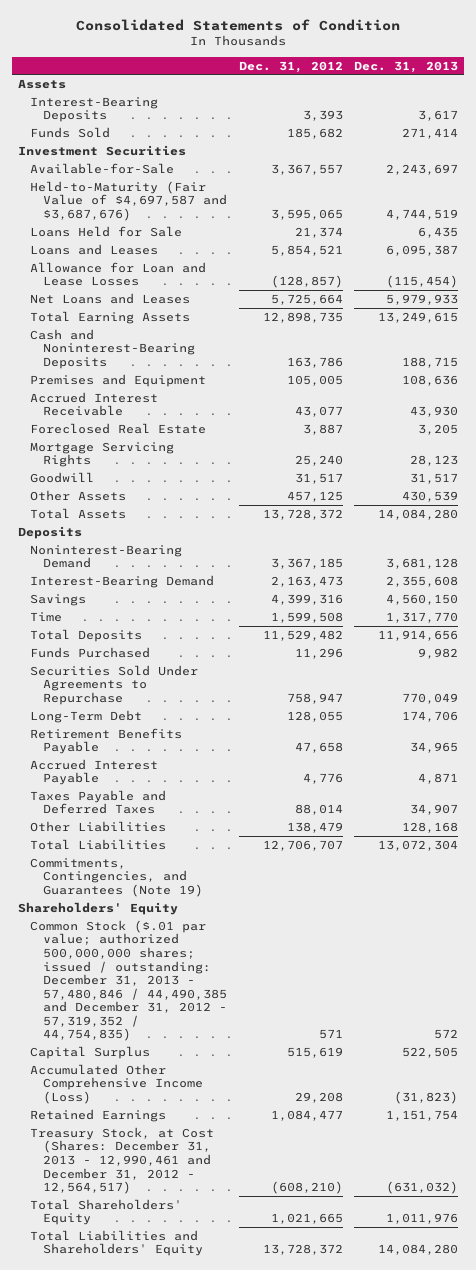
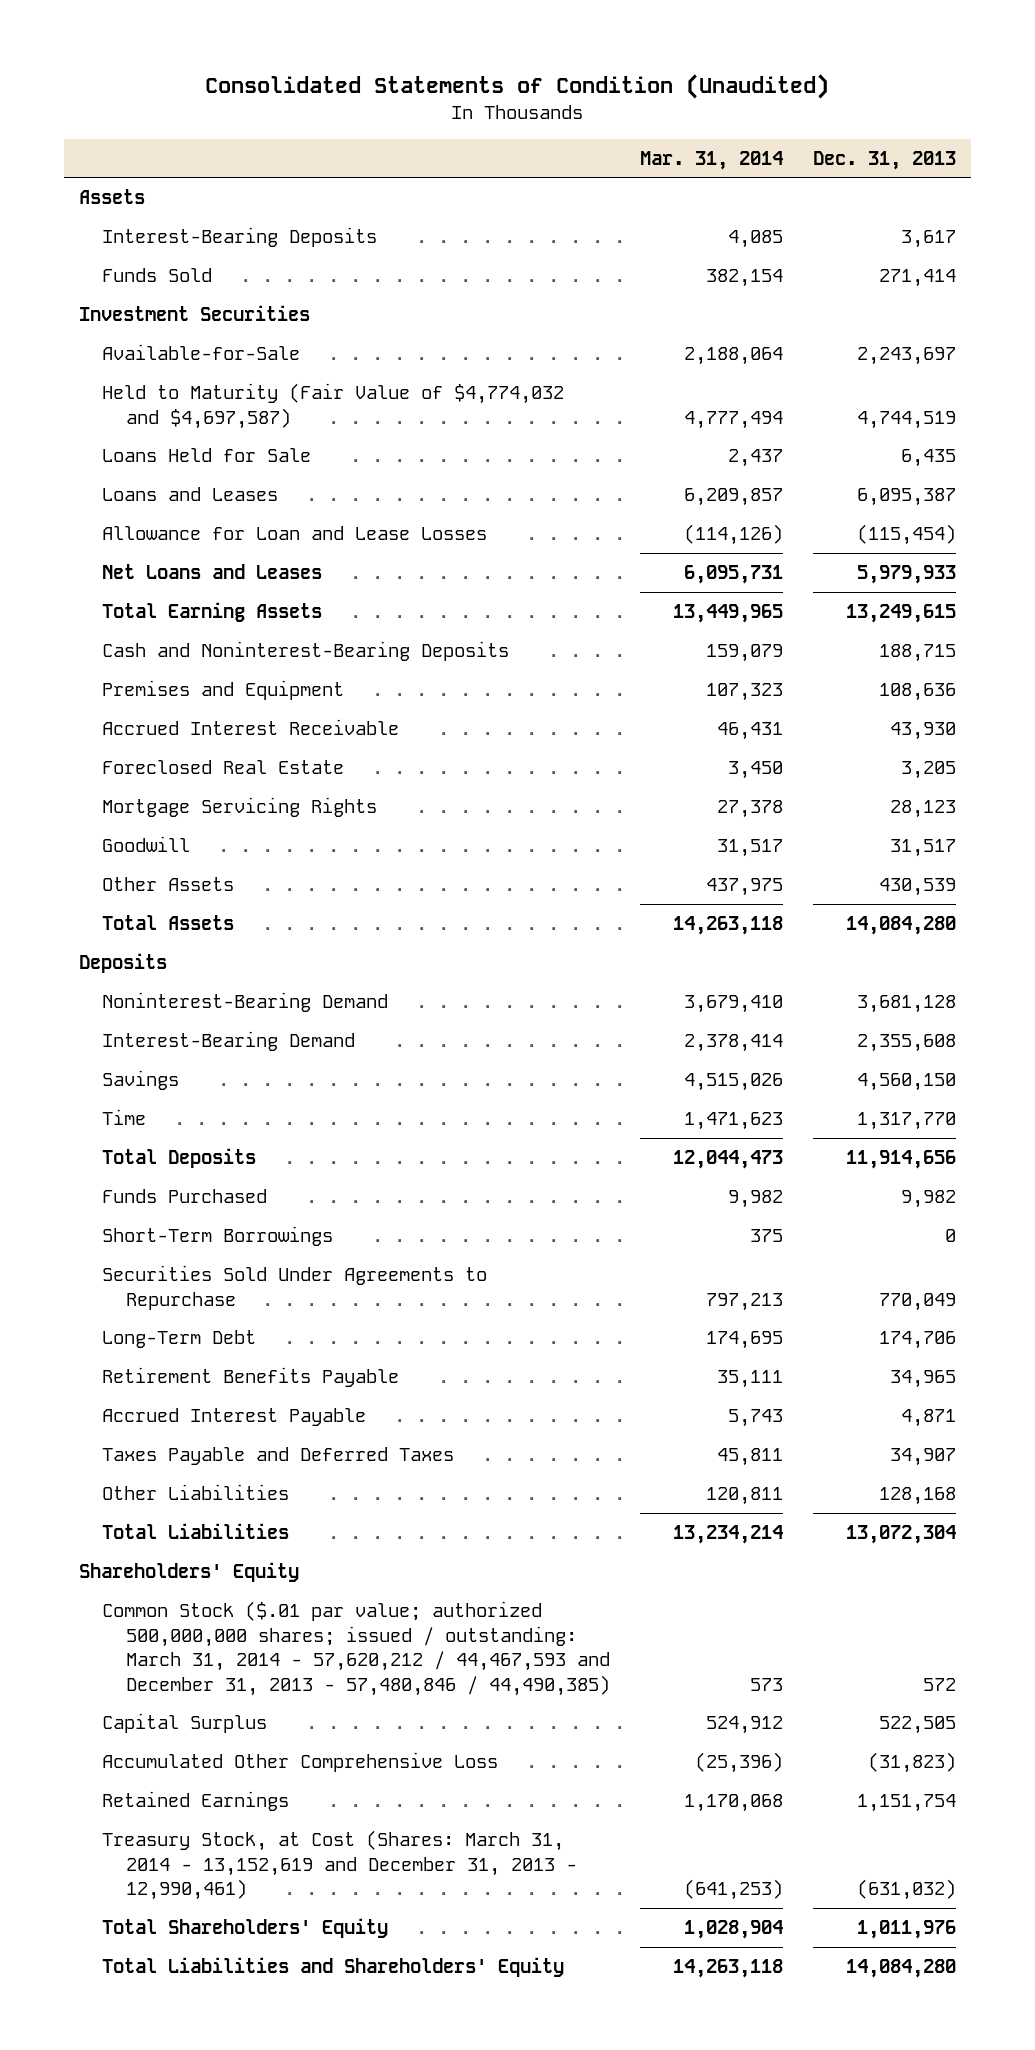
[75,18,400,31] Consolidated Statements of Condition -> [205,74,830,100] Consolidated Statements of Condition (Unaudited)
[238,60,343,73] Dec. 31, 2012 -> none
none -> [640,150,784,170] Mar. 31, 2014
[30,180,227,222] Held-to-Maturity (Fair Value of $4,697,587 and $3,687,676) -> [102,382,565,429] Held to Maturity (Fair Value of $4,774,032 and $4,697,587)
none -> [102,1225,334,1246] Short-Term Borrowings
[30,857,203,898] Commitments, Contingencies, and Guarantees (Note 19) -> none
[30,919,227,1042] Common Stock ($.01 par value; authorized 500,000,000 shares; issued / outstanding: December 31, 2013 - 57,480,846 / 44,490,385 and December 31, 2012 - 57,319,352 / 44,754,835) -> [102,1600,611,1696] Common Stock ($.01 par value; authorized 500,000,000 shares; issued / outstanding: March 31, 2014 - 57,620,212 / 44,467,593 and December 31, 2013 - 57,480,846 / 44,490,385)
[30,1063,203,1105] Accumulated Other Comprehensive Income (Loss) -> [102,1751,499,1772] Accumulated Other Comprehensive Loss
[30,1126,215,1195] Treasury Stock, at Cost (Shares: December 31, 2013 - 12,990,461 and December 31, 2012 - 12,564,517) -> [102,1829,578,1901] Treasury Stock, at Cost (Shares: March 31, 2014 - 13,152,619 and December 31, 2013 - 12,990,461)

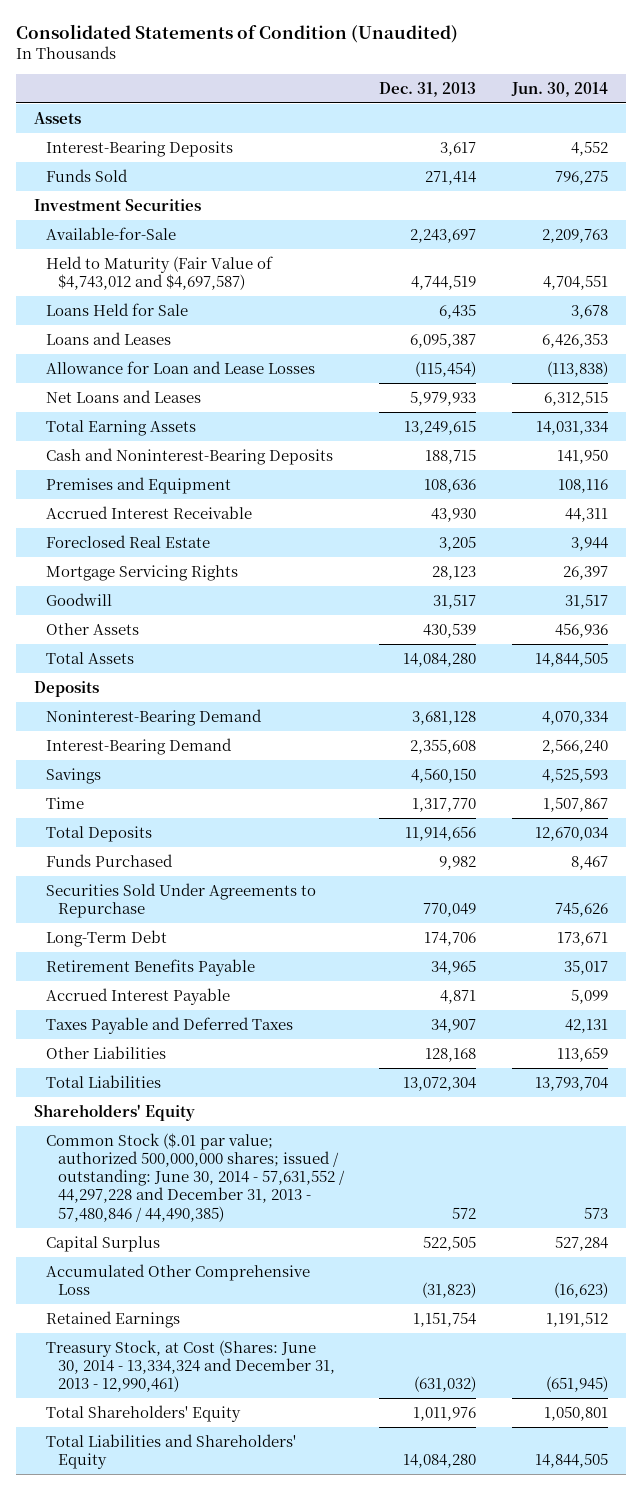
[640,150,784,170] Mar. 31, 2014 -> none
none -> [511,81,609,97] Jun. 30, 2014
[102,382,565,429] Held to Maturity (Fair Value of $4,774,032 and $4,697,587) -> [45,255,273,291] Held to Maturity (Fair Value of $4,743,012 and $4,697,587)
[102,1225,334,1246] Short-Term Borrowings -> none
[102,1600,611,1696] Common Stock ($.01 par value; authorized 500,000,000 shares; issued / outstanding: March 31, 2014 - 57,620,212 / 44,467,593 and December 31, 2013 - 57,480,846 / 44,490,385) -> [45,1132,345,1222] Common Stock ($.01 par value; authorized 500,000,000 shares; issued / outstanding: June 30, 2014 - 57,631,552 / 44,297,228 and December 31, 2013 - 57,480,846 / 44,490,385)
[102,1829,578,1901] Treasury Stock, at Cost (Shares: March 31, 2014 - 13,152,619 and December 31, 2013 - 12,990,461) -> [45,1339,335,1393] Treasury Stock, at Cost (Shares: June 30, 2014 - 13,334,324 and December 31, 2013 - 12,990,461)

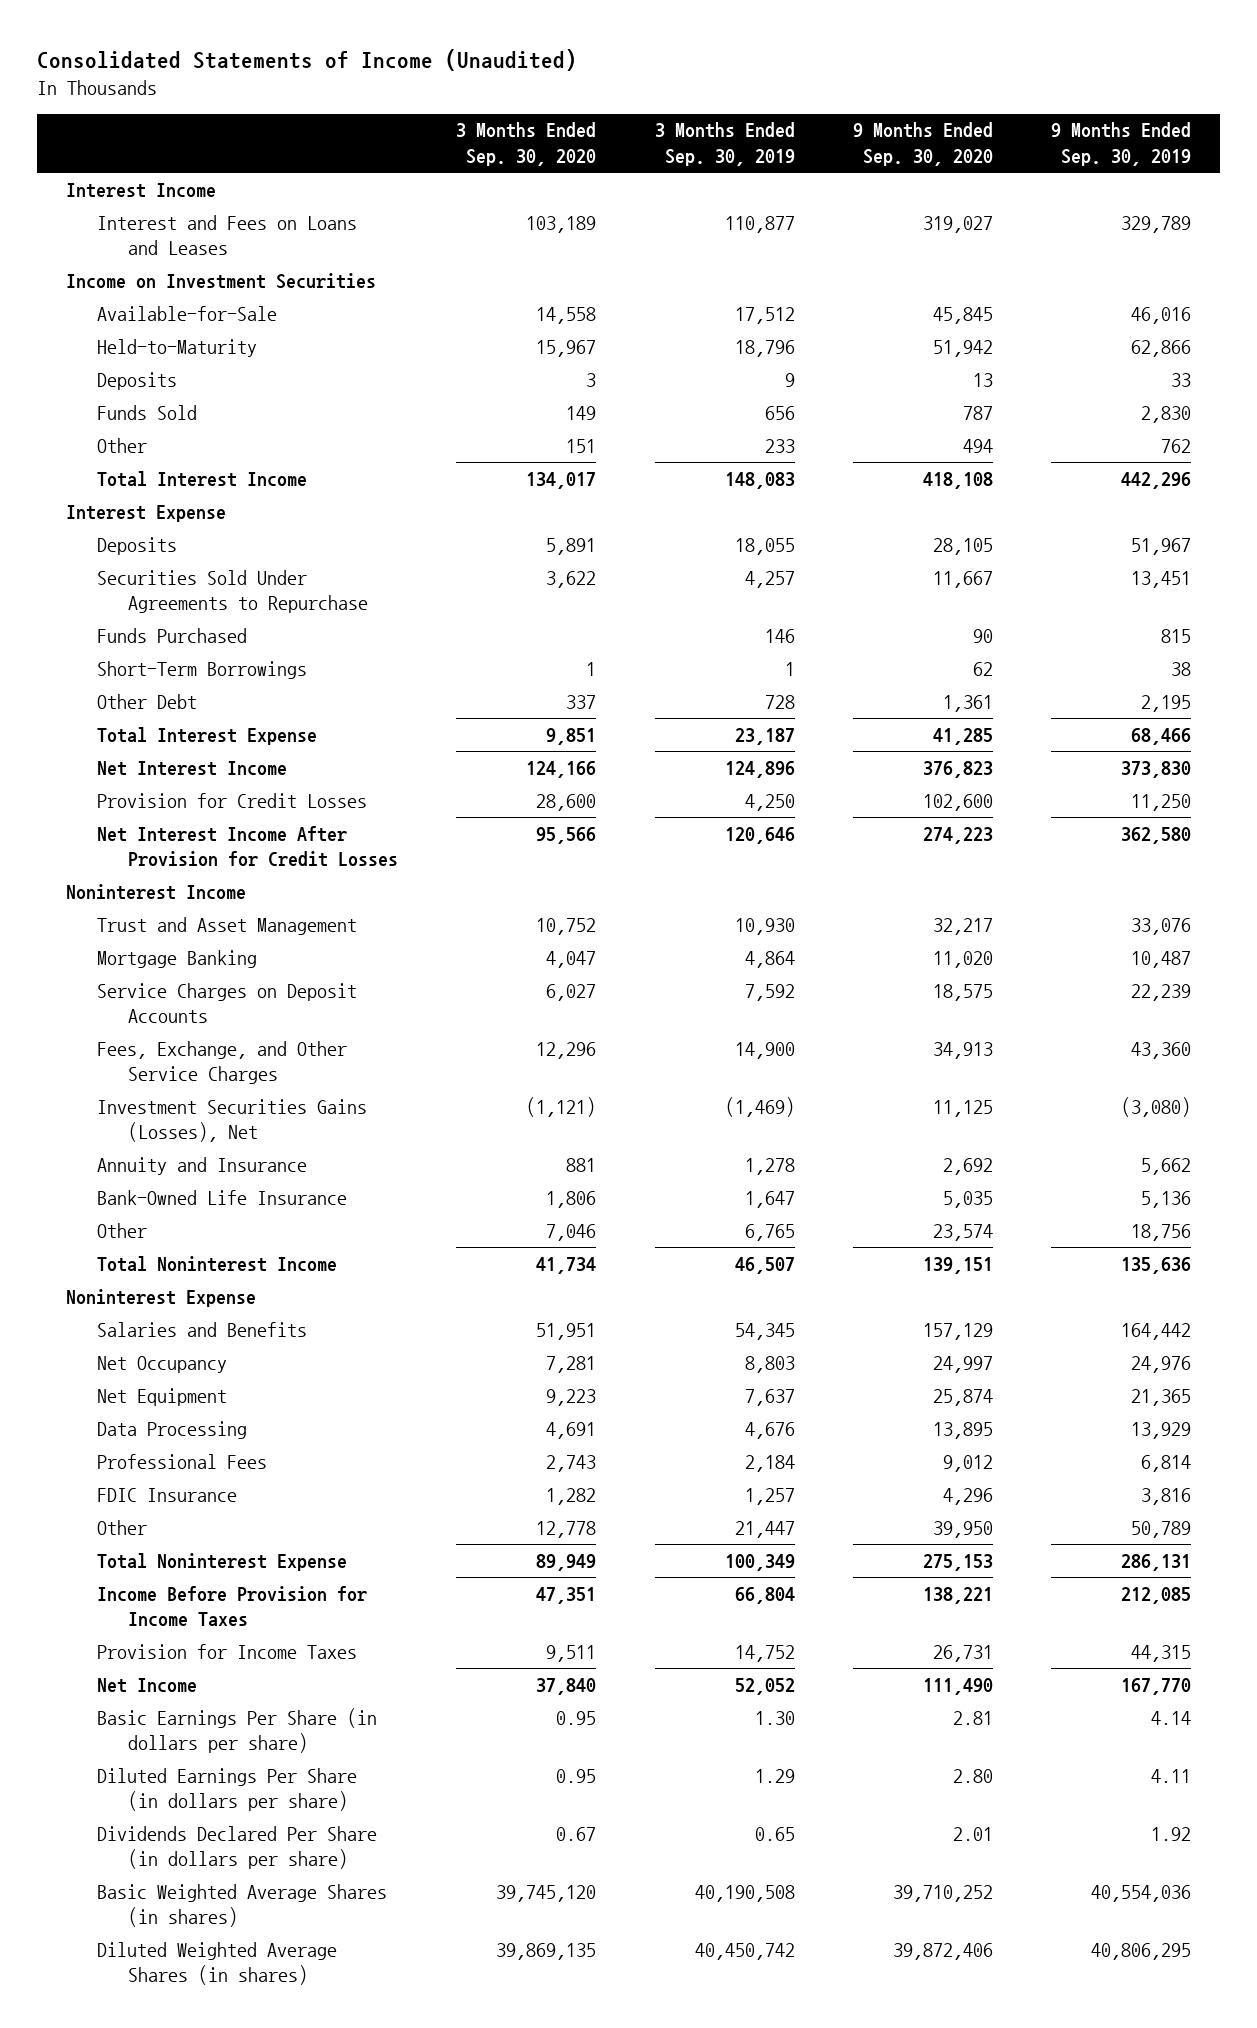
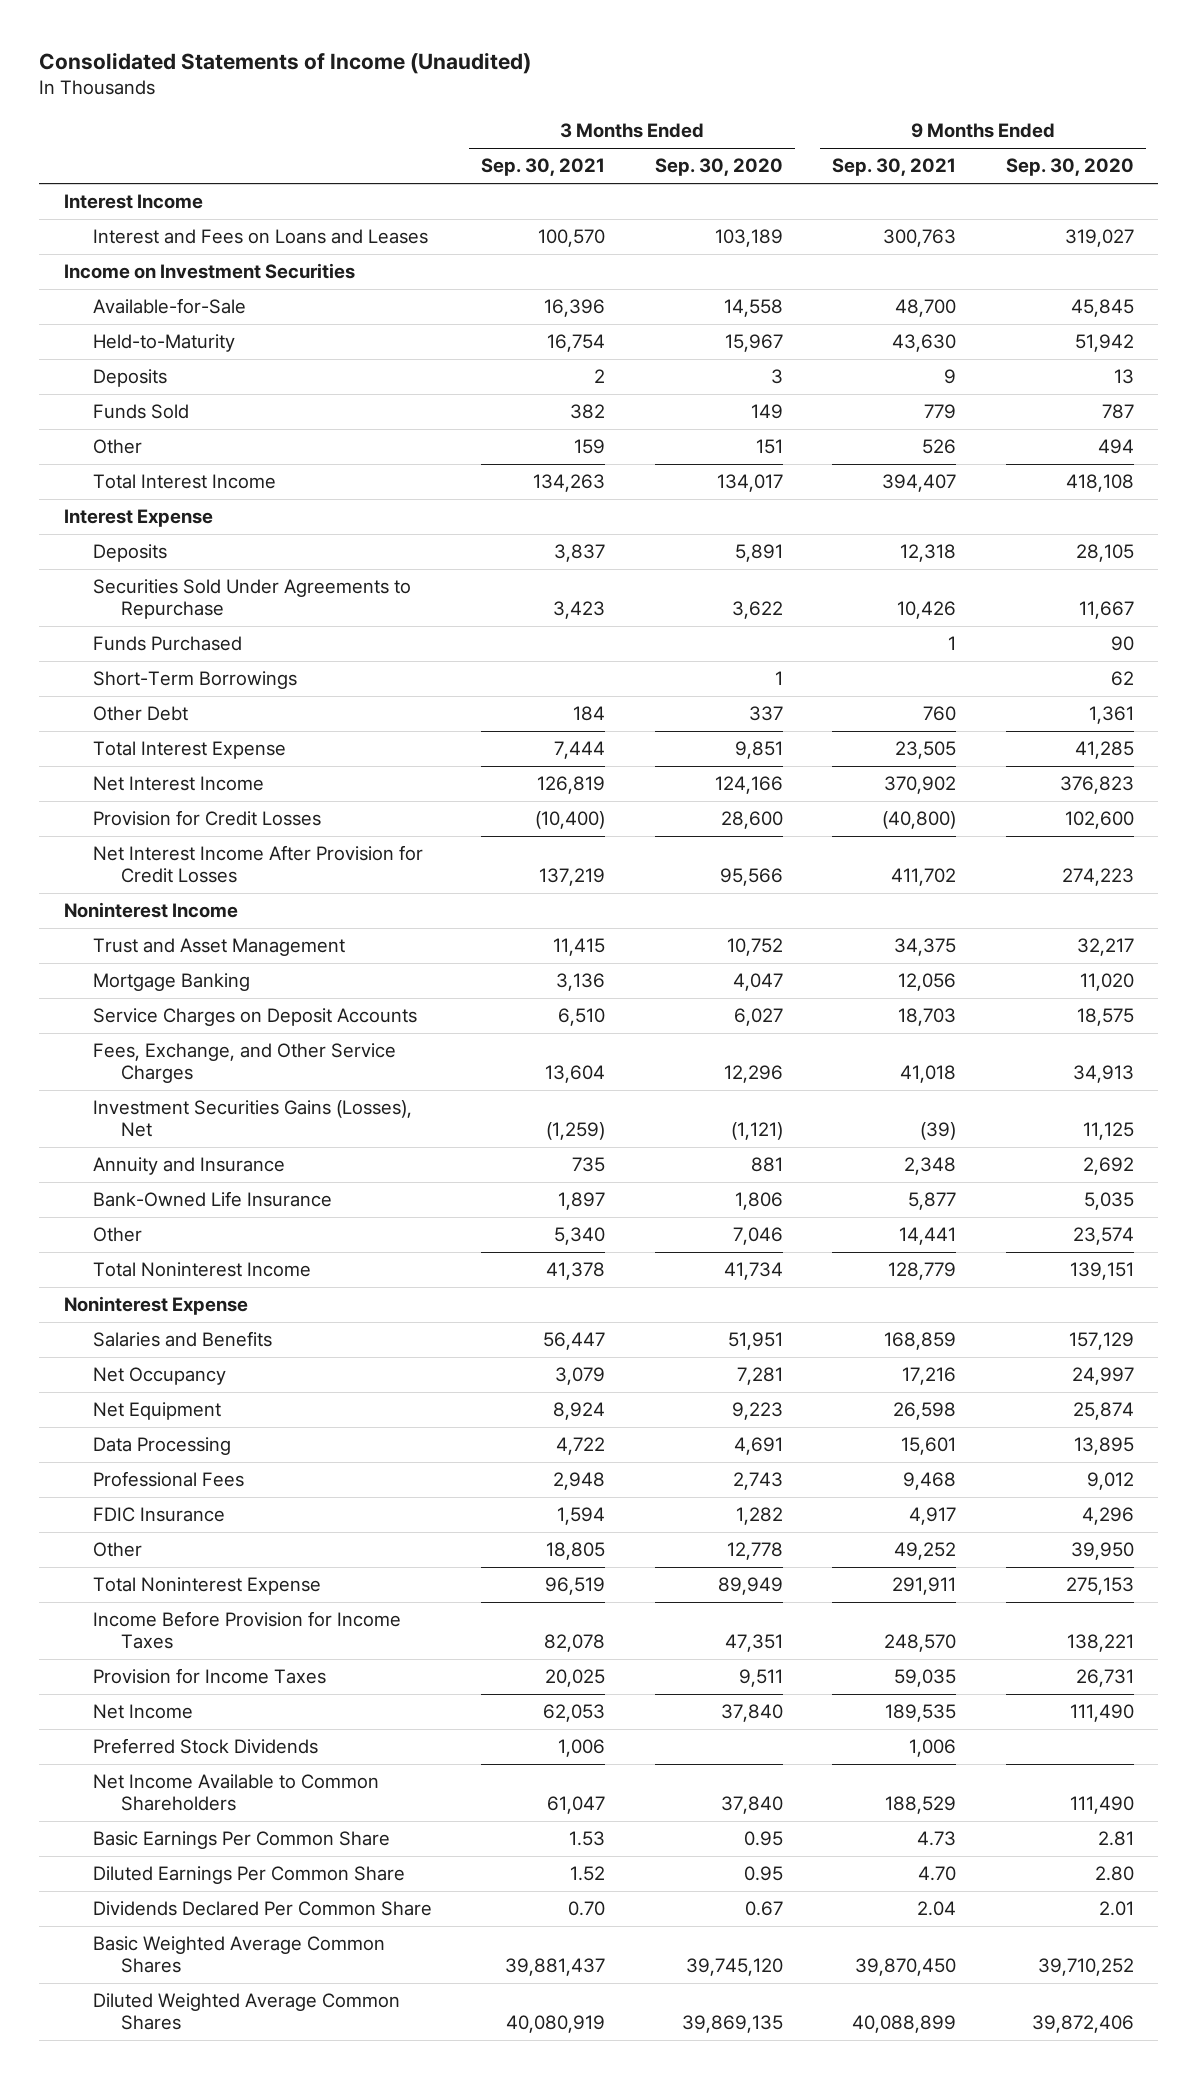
[654,122,795,166] 3 Months Ended Sep. 30, 2019 -> none
[1051,122,1192,166] 9 Months Ended Sep. 30, 2019 -> none
none -> [481,158,606,177] Sep. 30, 2021
none -> [832,158,957,177] Sep. 30, 2021
none -> [92,1738,318,1755] Preferred Stock Dividends
none -> [92,1774,379,1812] Net Income Available to Common Shareholders
[97,1707,378,1754] Basic Earnings Per Share (in dollars per share) -> [92,1831,390,1850] Basic Earnings Per Common Share
[97,1767,358,1812] Diluted Earnings Per Share (in dollars per share) -> [92,1866,405,1885] Diluted Earnings Per Common Share
[97,1825,378,1870] Dividends Declared Per Share (in dollars per share) -> [92,1901,432,1917] Dividends Declared Per Common Share
[97,1883,388,1928] Basic Weighted Average Shares (in shares) -> [92,1936,385,1974] Basic Weighted Average Common Shares
[97,1941,338,1986] Diluted Weighted Average Shares (in shares) -> [92,1993,400,2031] Diluted Weighted Average Common Shares

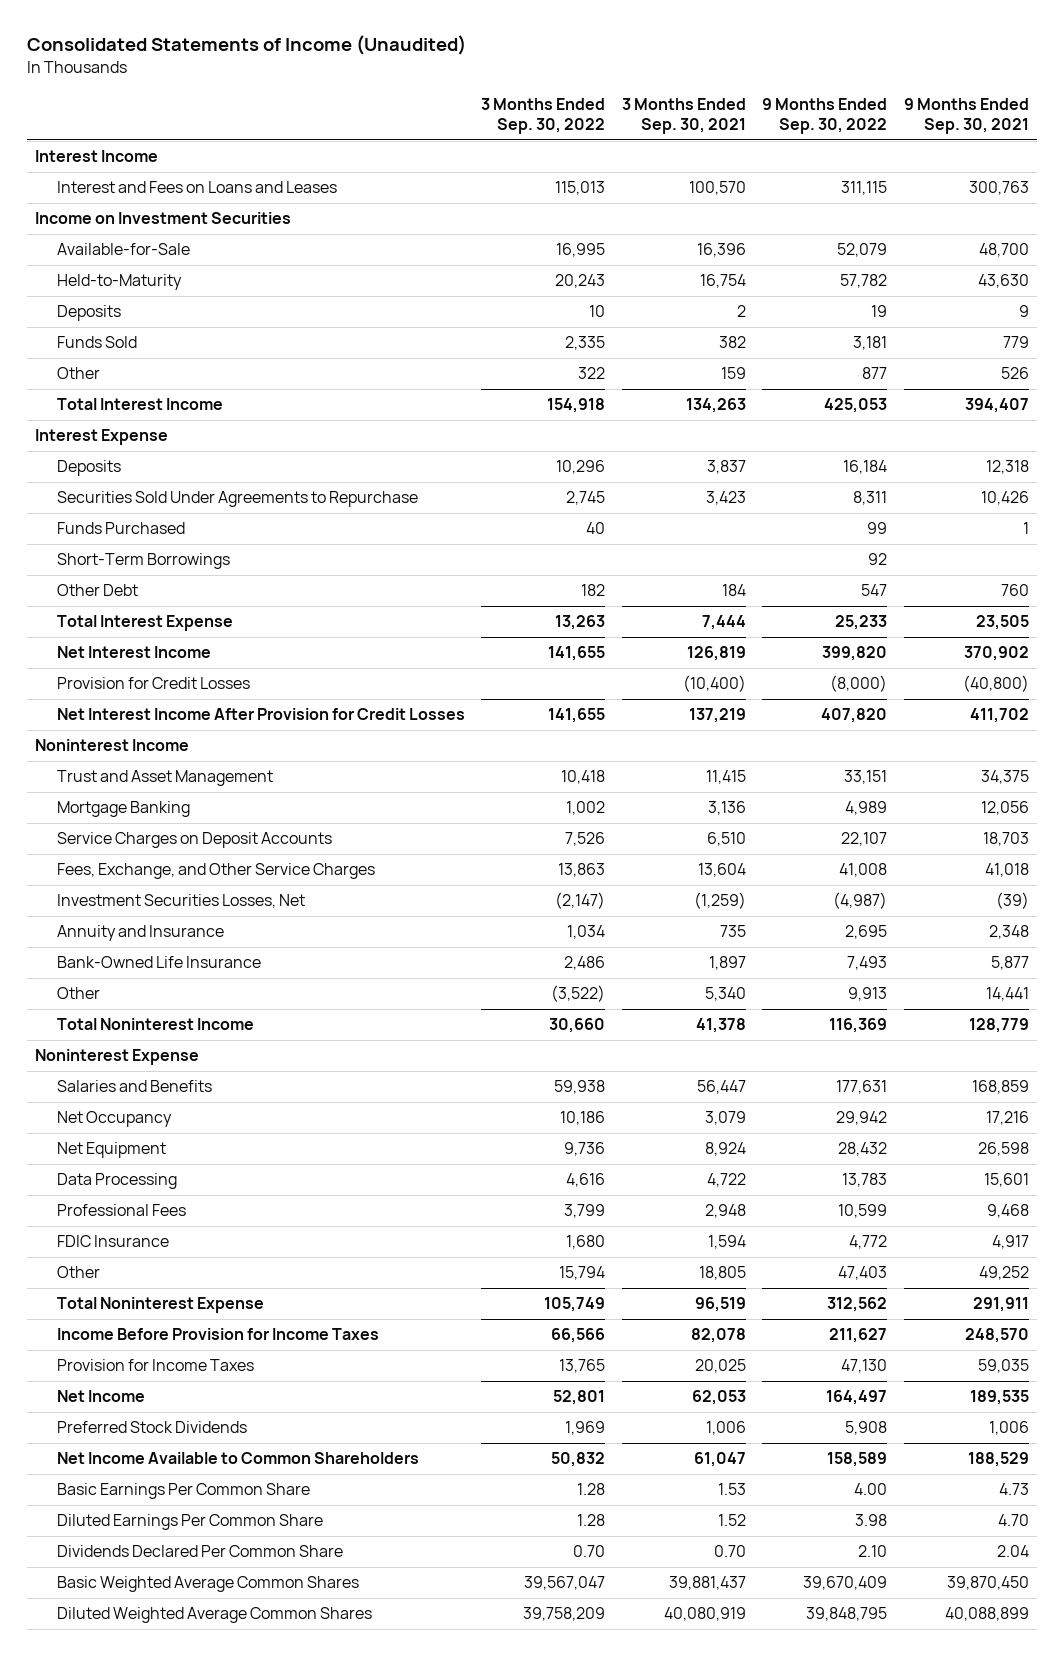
[654,158,783,177] Sep. 30, 2020 -> none
[1005,158,1134,177] Sep. 30, 2020 -> none
none -> [481,97,606,135] 3 Months Ended Sep. 30, 2022
none -> [762,97,888,135] 9 Months Ended Sep. 30, 2022
[92,1100,412,1138] Investment Securities Gains (Losses), Net -> [56,894,305,909] Investment Securities Losses, Net

